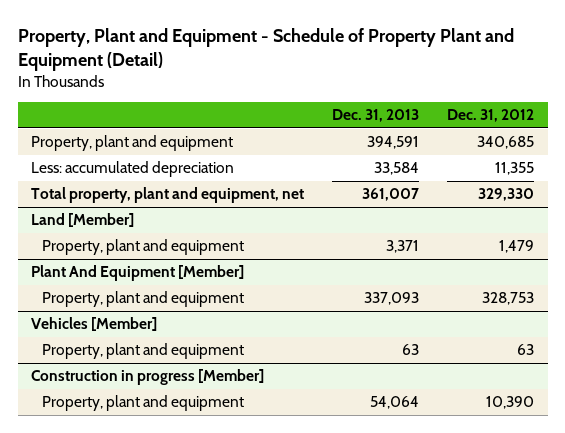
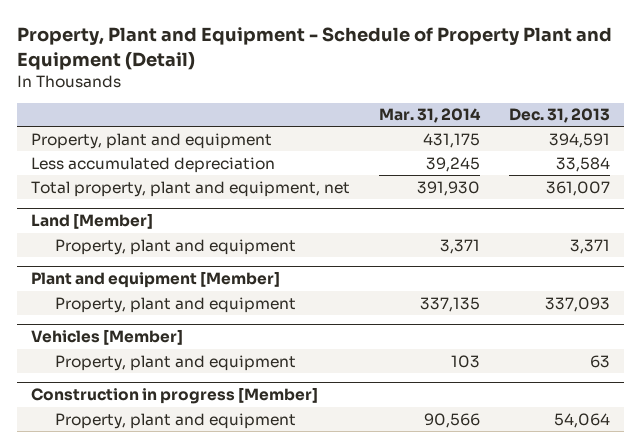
[446,109,534,123] Dec. 31, 2012 -> none
none -> [378,108,481,124] Mar. 31, 2014
[31,161,235,178] Less: accumulated depreciation -> [31,156,276,173] Less accumulated depreciation
[31,265,245,282] Plant And Equipment [Member] -> [31,271,281,289] Plant and equipment [Member]

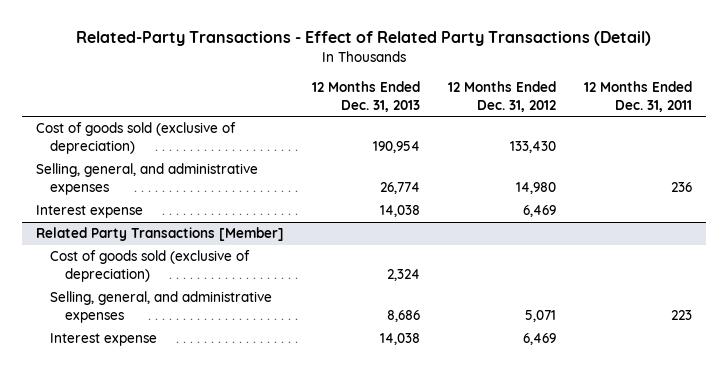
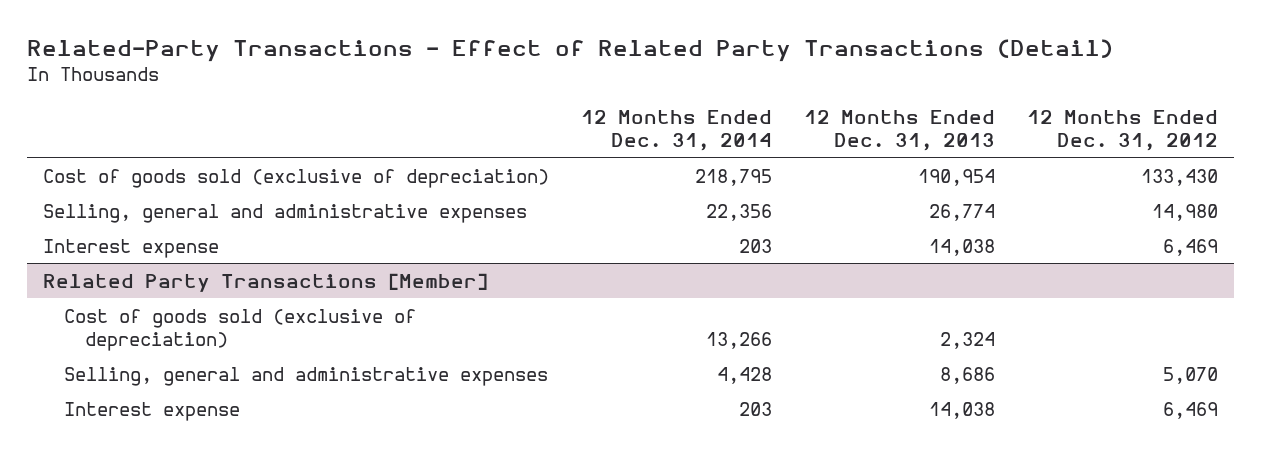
[584,80,693,112] 12 Months Ended Dec. 31, 2011 -> none
none -> [580,109,772,151] 12 Months Ended Dec. 31, 2014
[35,163,258,196] Selling, general, and administrative expenses -> [42,203,527,223] Selling, general and administrative expenses
[50,291,273,324] Selling, general, and administrative expenses -> [63,366,548,386] Selling, general and administrative expenses
[525,310,557,323] 5,071 -> [1163,366,1219,384] 5,070

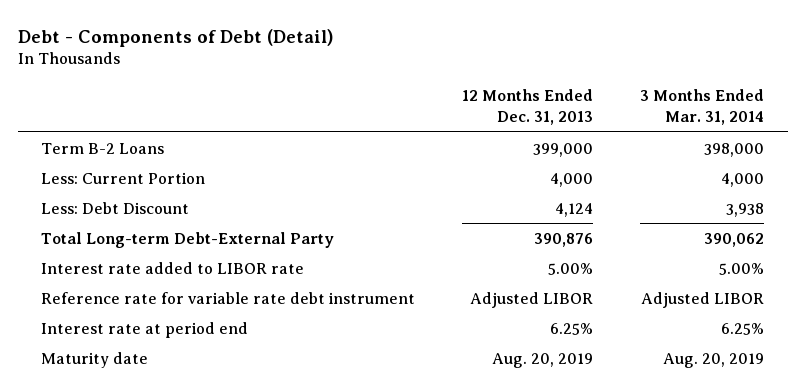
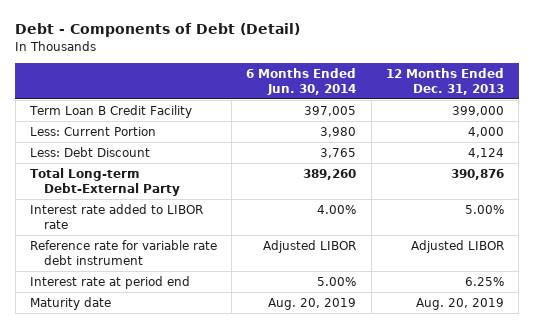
[640,89,765,126] 3 Months Ended Mar. 31, 2014 -> none
none -> [246,67,357,95] 6 Months Ended Jun. 30, 2014
[41,142,165,154] Term B-2 Loans -> [28,105,192,119] Term Loan B Credit Facility

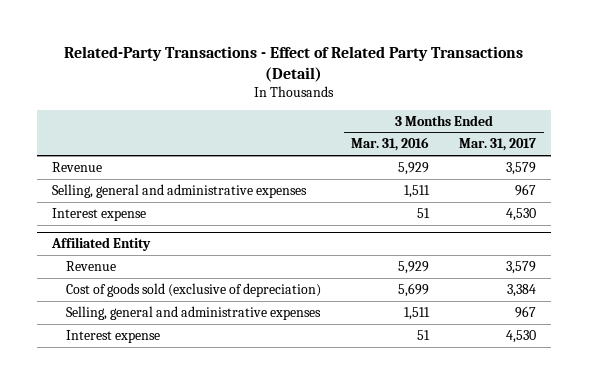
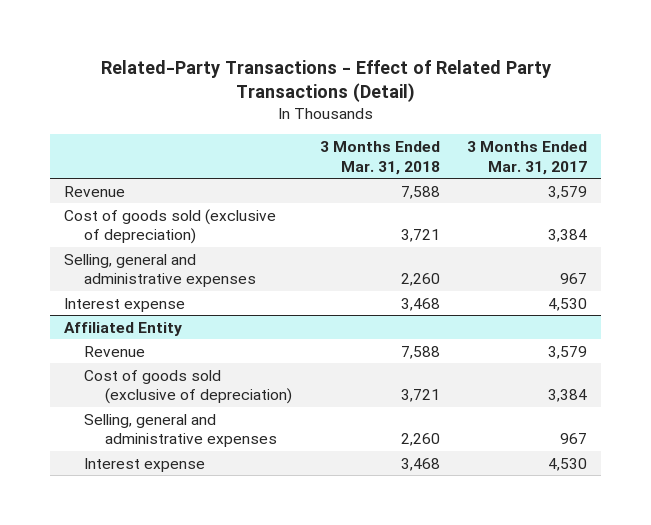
[351,137,430,152] Mar. 31, 2016 -> none
none -> [319,141,440,175] 3 Months Ended Mar. 31, 2018
none -> [63,208,276,245] Cost of goods sold (exclusive of depreciation)

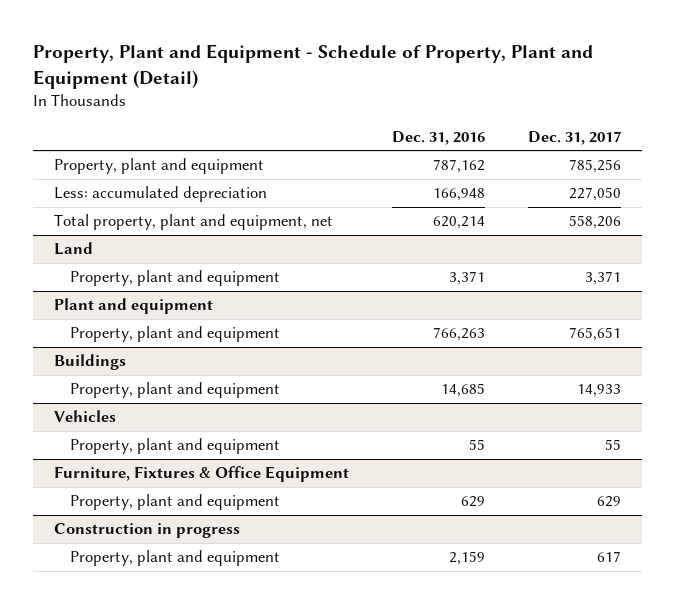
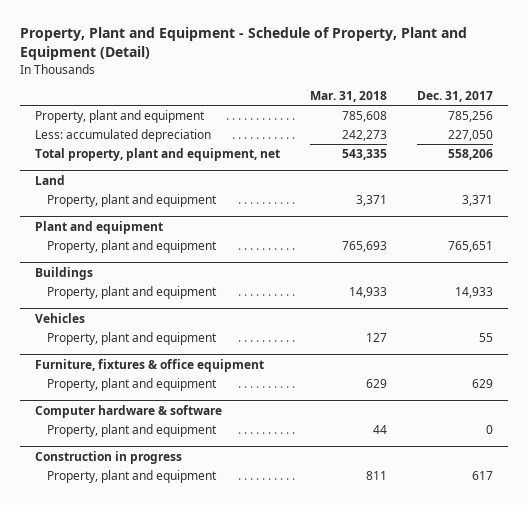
[391,130,485,145] Dec. 31, 2016 -> none
none -> [309,90,387,102] Mar. 31, 2018
[54,466,350,483] Furniture, Fixtures & Office Equipment -> [34,358,264,372] Furniture, fixtures & office equipment
none -> [34,404,222,418] Computer hardware & software
none -> [47,424,218,438] Property, plant and equipment

